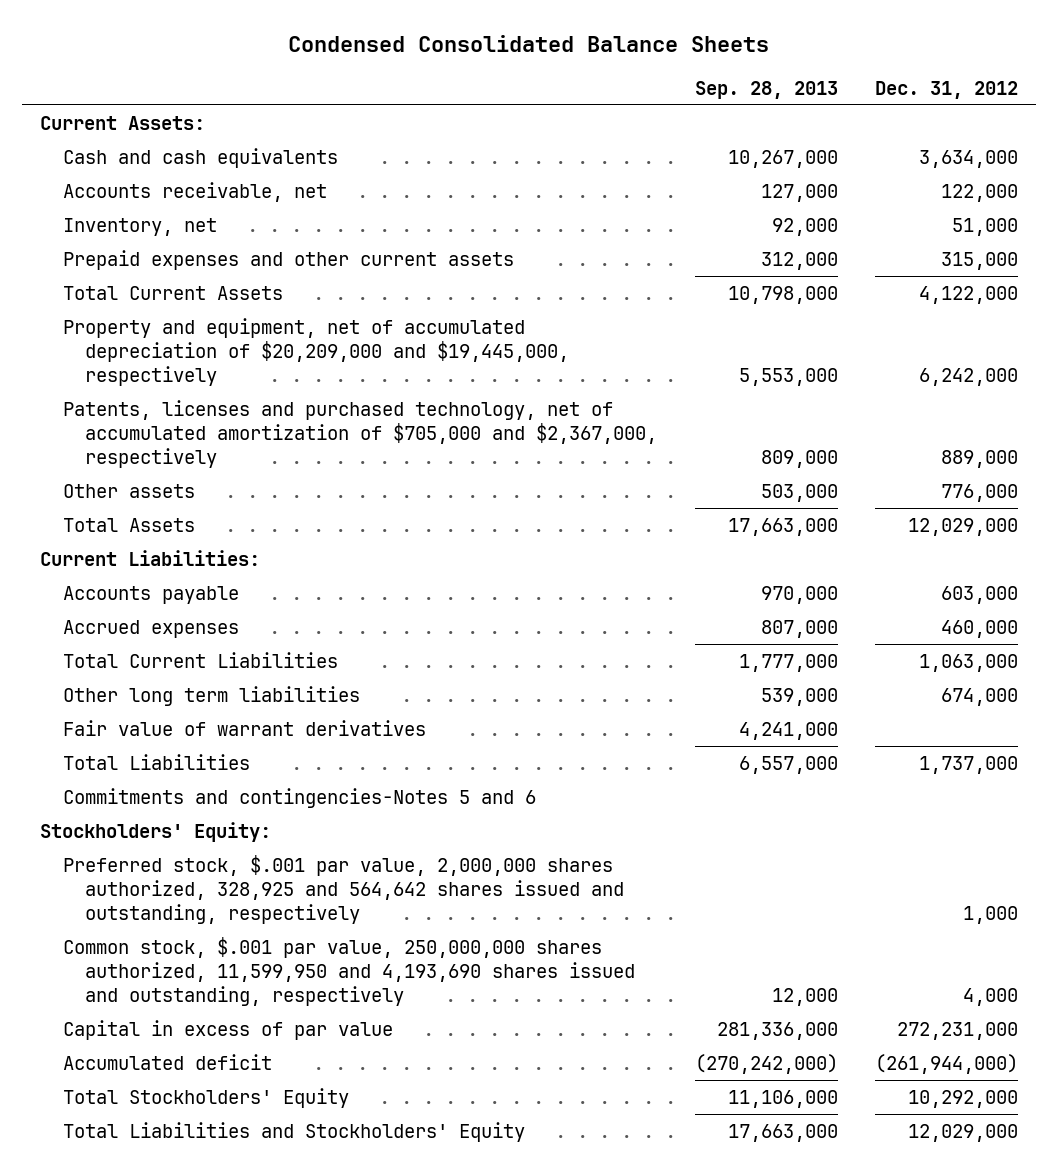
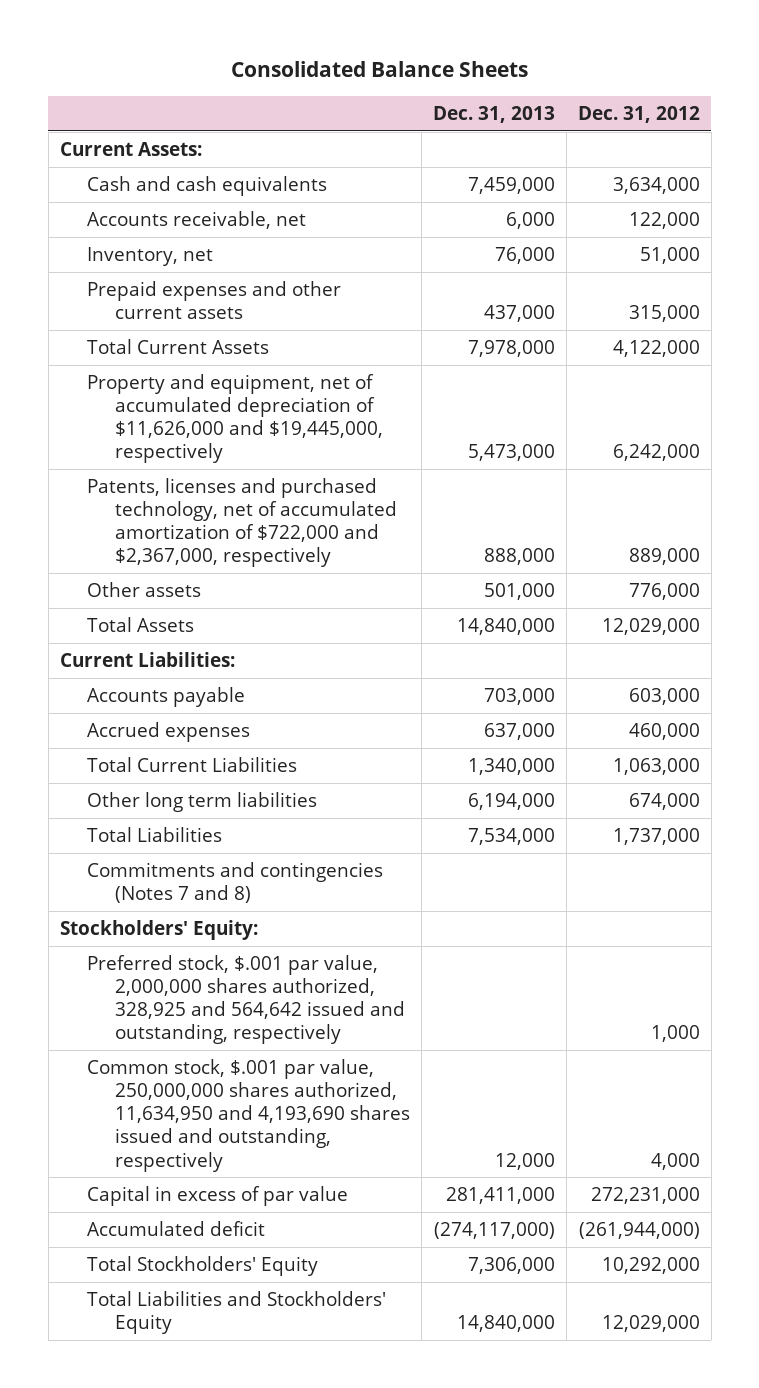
[288,34,770,52] Condensed Consolidated Balance Sheets -> [230,61,528,78] Consolidated Balance Sheets
[694,80,838,99] Sep. 28, 2013 -> none
none -> [432,105,555,123] Dec. 31, 2013
[62,318,570,386] Property and equipment, net of accumulated depreciation of $20,209,000 and $19,445,000, respectively -> [87,374,383,464] Property and equipment, net of accumulated depreciation of $11,626,000 and $19,445,000, respectively
[62,400,658,468] Patents, licenses and purchased technology, net of accumulated amortization of $705,000 and $2,367,000, respectively -> [87,478,397,568] Patents, licenses and purchased technology, net of accumulated amortization of $722,000 and $2,367,000, respectively
[62,720,426,737] Fair value of warrant derivatives -> none
[62,788,536,809] Commitments and contingencies-Notes 5 and 6 -> [87,862,384,904] Commitments and contingencies (Notes 7 and 8)
[62,855,625,924] Preferred stock, $.001 par value, 2,000,000 shares authorized, 328,925 and 564,642 shares issued and outstanding, respectively -> [87,955,405,1045] Preferred stock, $.001 par value, 2,000,000 shares authorized, 328,925 and 564,642 issued and outstanding, respectively
[62,937,636,1006] Common stock, $.001 par value, 250,000,000 shares authorized, 11,599,950 and 4,193,690 shares issued and outstanding, respectively -> [87,1059,410,1172] Common stock, $.001 par value, 250,000,000 shares authorized, 11,634,950 and 4,193,690 shares issued and outstanding, respectively

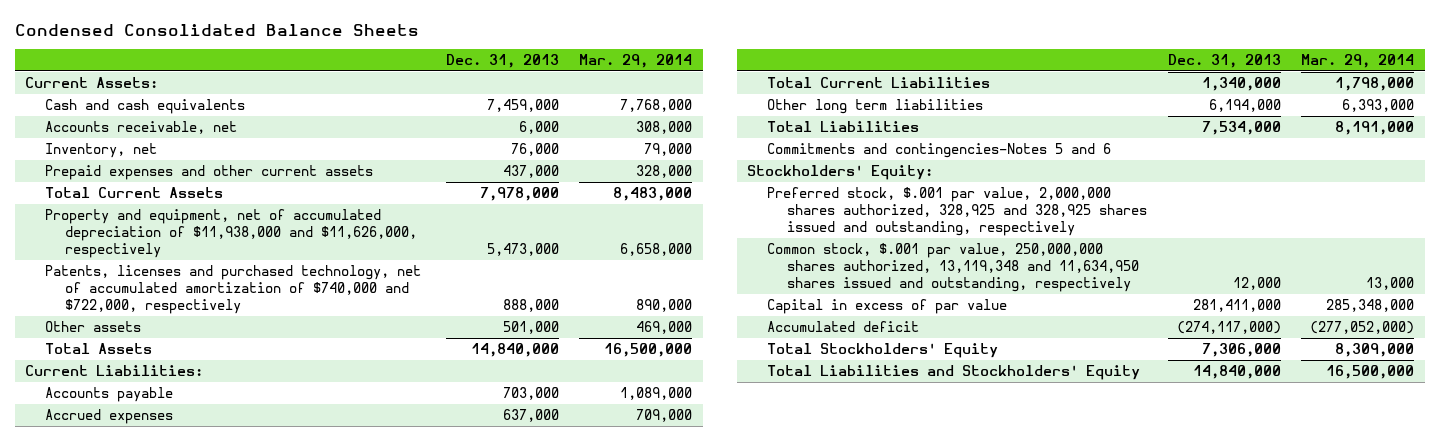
[230,61,528,78] Consolidated Balance Sheets -> [14,23,419,36] Condensed Consolidated Balance Sheets
[577,105,700,123] Dec. 31, 2012 -> none
none -> [579,54,693,69] Mar. 29, 2014
[87,374,383,464] Property and equipment, net of accumulated depreciation of $11,626,000 and $19,445,000, respectively -> [45,208,418,259] Property and equipment, net of accumulated depreciation of $11,938,000 and $11,626,000, respectively
[87,478,397,568] Patents, licenses and purchased technology, net of accumulated amortization of $722,000 and $2,367,000, respectively -> [45,264,422,315] Patents, licenses and purchased technology, net of accumulated amortization of $740,000 and $722,000, respectively
[87,862,384,904] Commitments and contingencies (Notes 7 and 8) -> [767,142,1112,158] Commitments and contingencies-Notes 5 and 6
[87,955,405,1045] Preferred stock, $.001 par value, 2,000,000 shares authorized, 328,925 and 564,642 issued and outstanding, respectively -> [767,186,1148,237] Preferred stock, $.001 par value, 2,000,000 shares authorized, 328,925 and 328,925 shares issued and outstanding, respectively
[87,1059,410,1172] Common stock, $.001 par value, 250,000,000 shares authorized, 11,634,950 and 4,193,690 shares issued and outstanding, respectively -> [767,242,1140,293] Common stock, $.001 par value, 250,000,000 shares authorized, 13,119,348 and 11,634,950 shares issued and outstanding, respectively

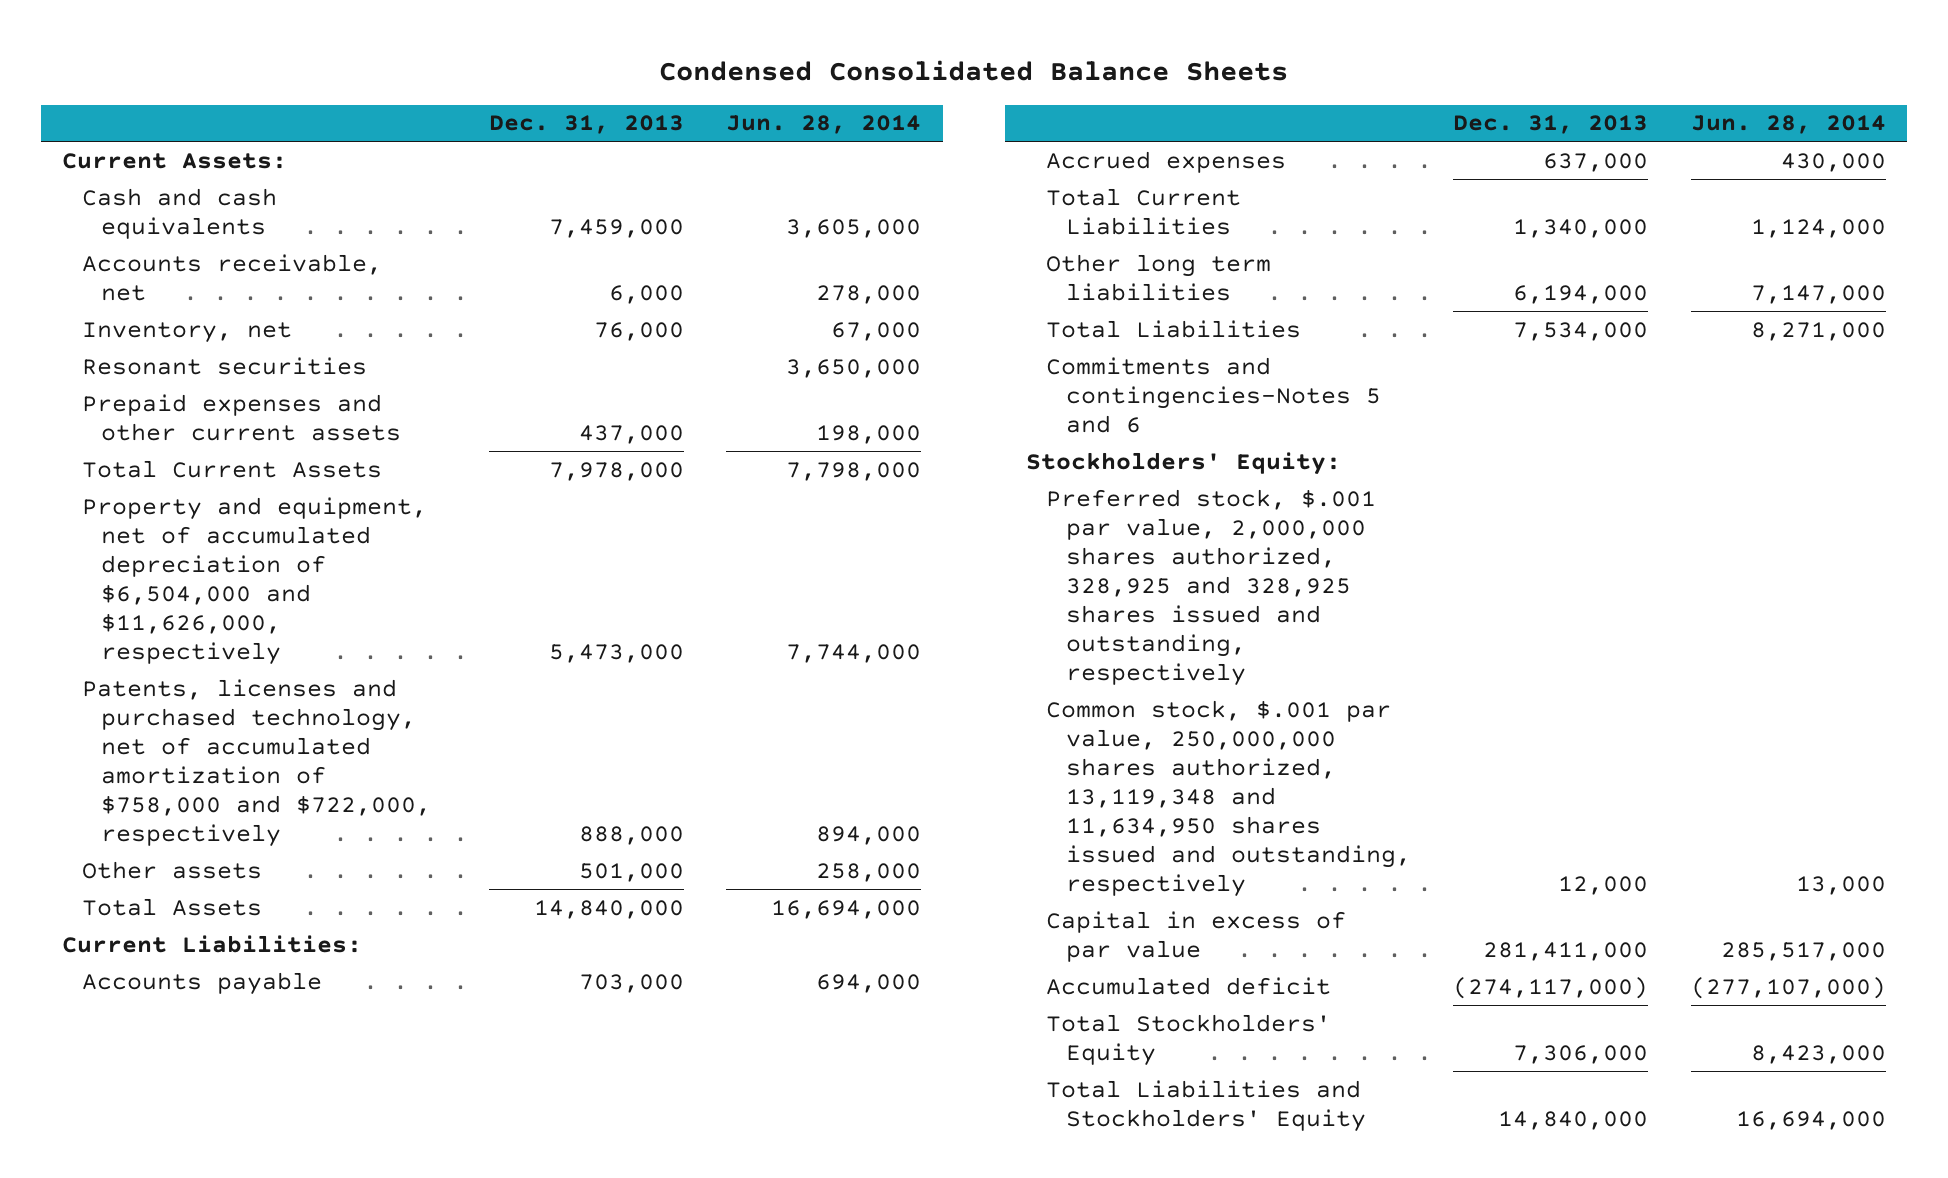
[579,54,693,69] Mar. 29, 2014 -> none
none -> [726,115,922,135] Jun. 28, 2014
none -> [81,356,367,375] Resonant securities
[45,208,418,259] Property and equipment, net of accumulated depreciation of $11,938,000 and $11,626,000, respectively -> [81,496,427,666] Property and equipment, net of accumulated depreciation of $6,504,000 and $11,626,000, respectively
[45,264,422,315] Patents, licenses and purchased technology, net of accumulated amortization of $740,000 and $722,000, respectively -> [81,678,432,848] Patents, licenses and purchased technology, net of accumulated amortization of $758,000 and $722,000, respectively

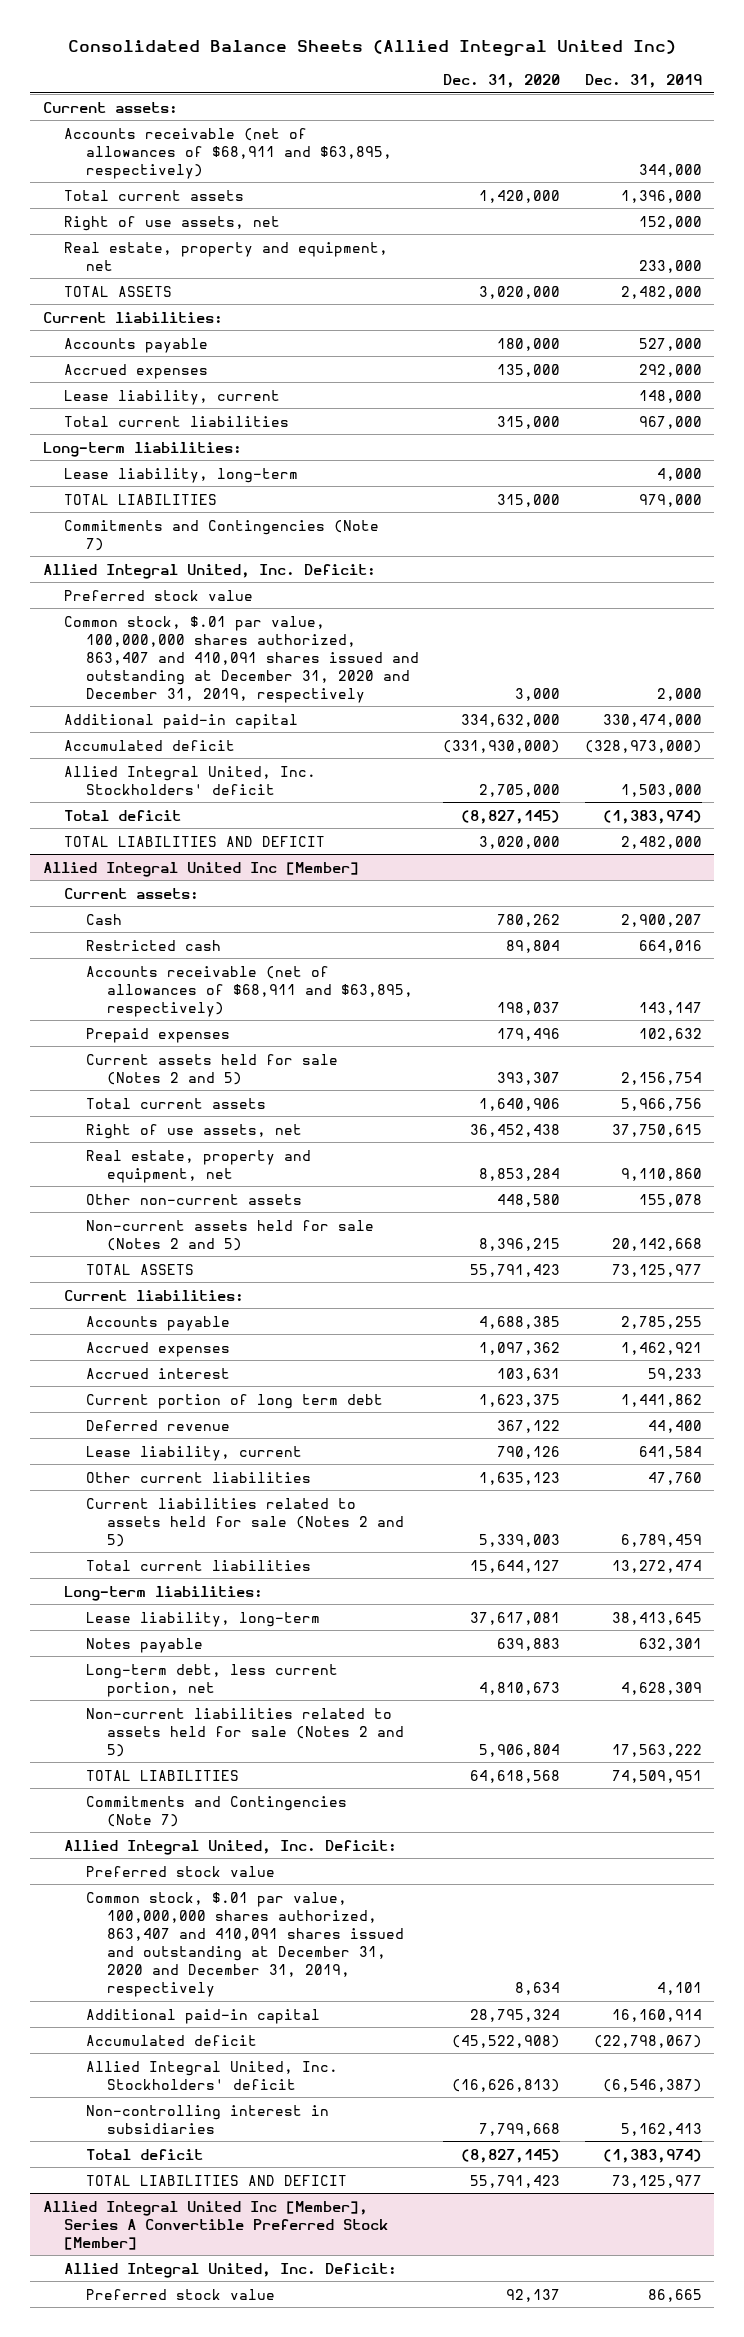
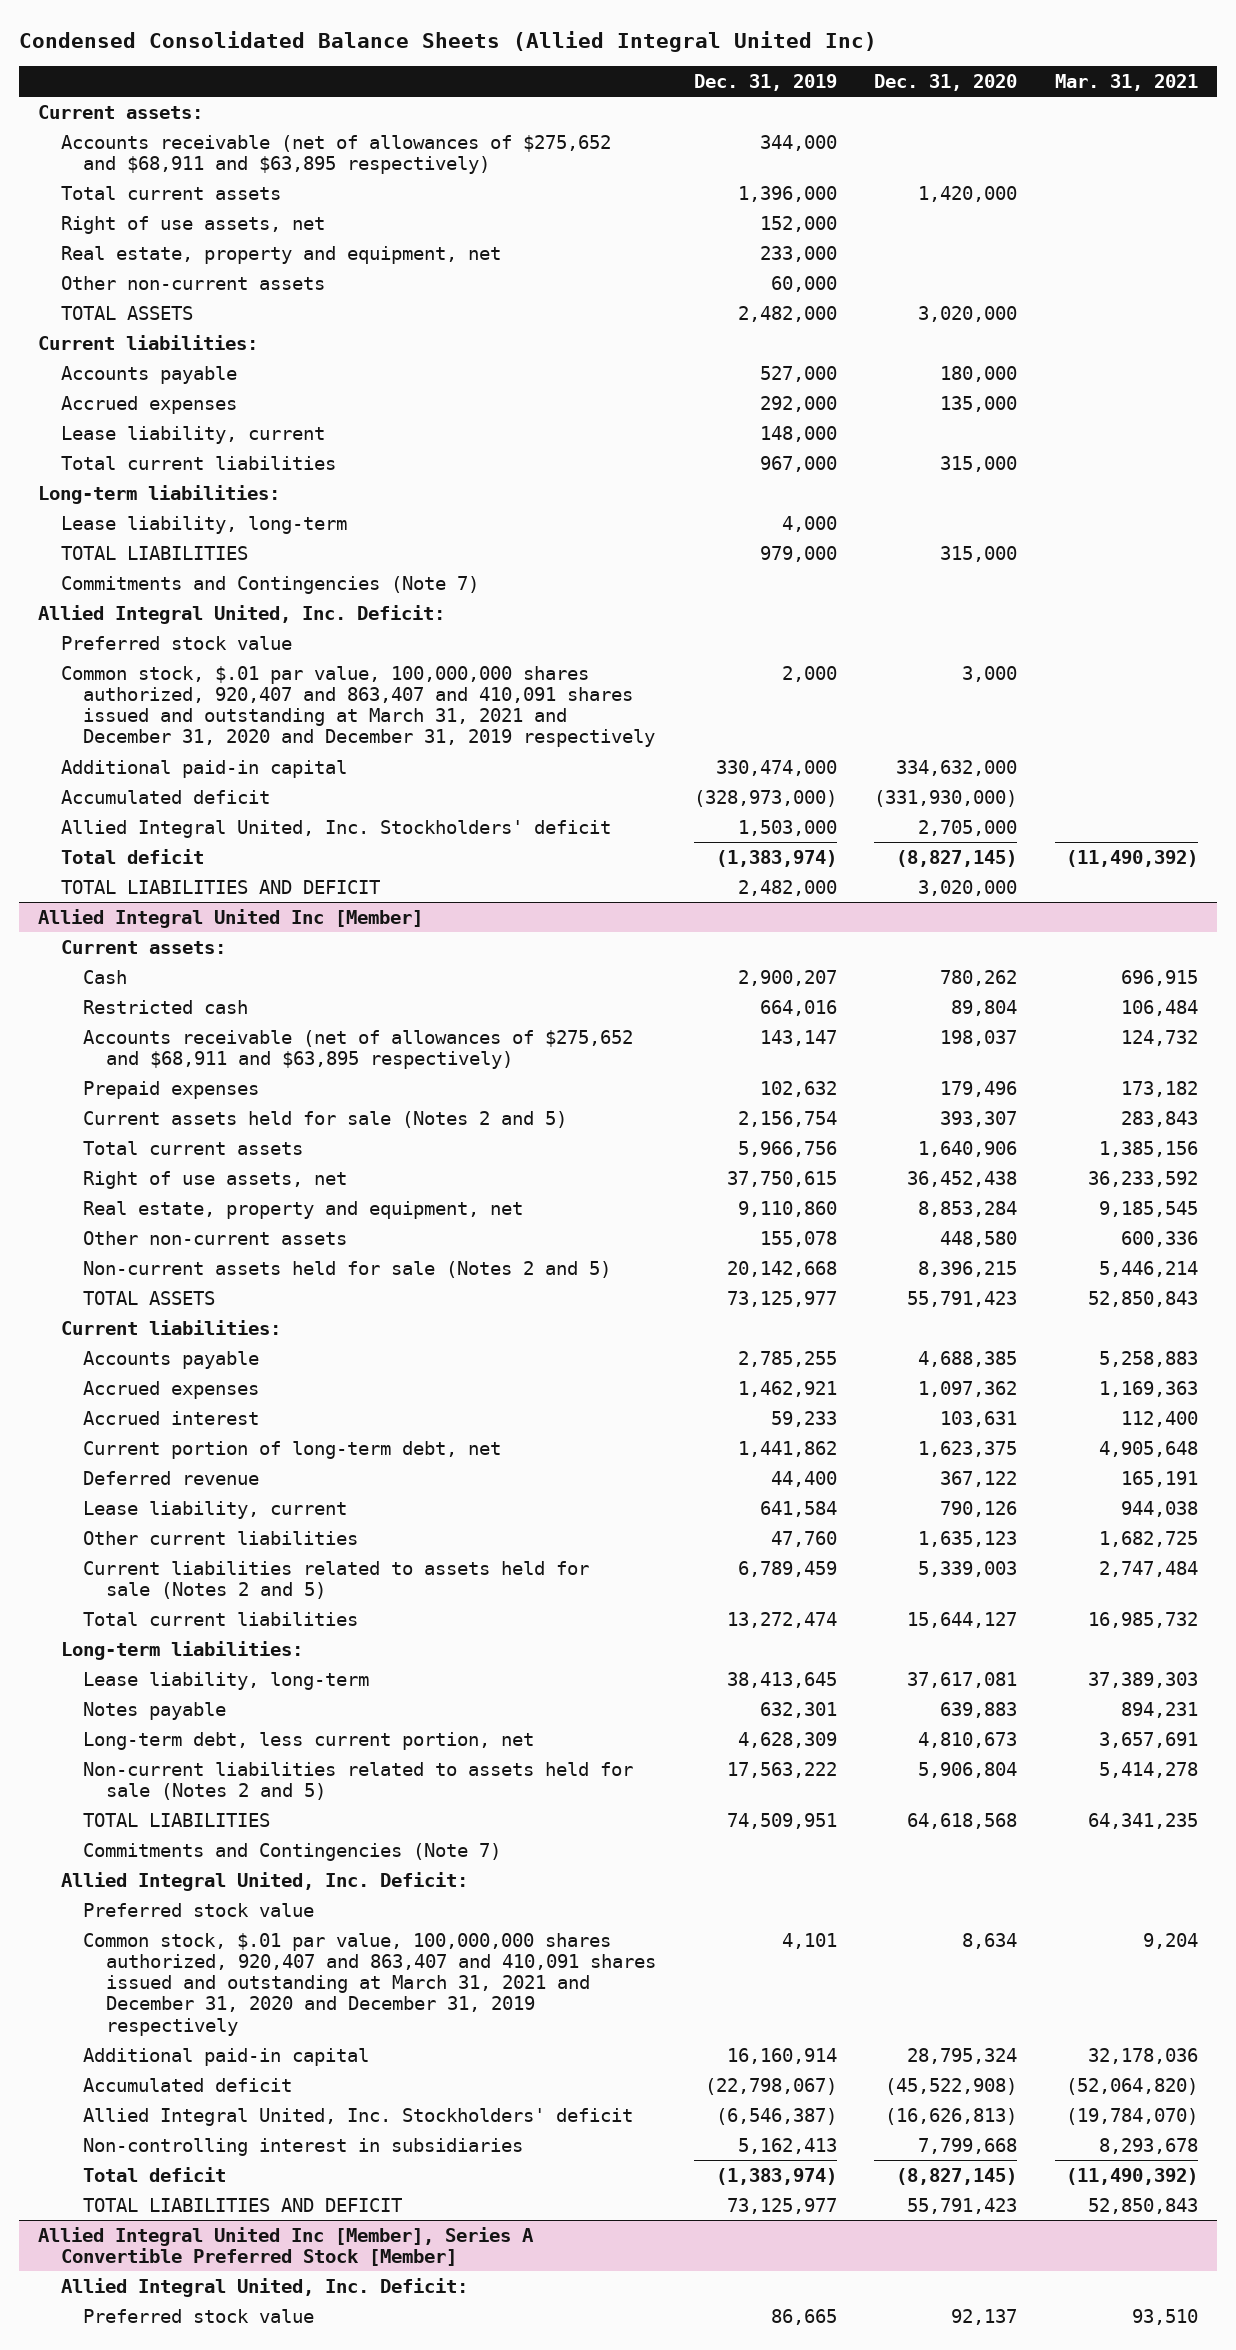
[68,40,677,57] Consolidated Balance Sheets (Allied Integral United Inc) -> [19,30,878,52] Condensed Consolidated Balance Sheets (Allied Integral United Inc)
none -> [1054,73,1198,91] Mar. 31, 2021
[64,127,392,179] Accounts receivable (net of allowances of $68,911 and $63,895, respectively) -> [60,134,611,175] Accounts receivable (net of allowances of $275,652 and $68,911 and $63,895 respectively)
none -> [60,275,325,290] Other non-current assets
[64,615,419,703] Common stock, $.01 par value, 100,000,000 shares authorized, 863,407 and 410,091 shares issued and outstanding at December 31, 2020 and December 31, 2019, respectively -> [60,665,656,748] Common stock, $.01 par value, 100,000,000 shares authorized, 920,407 and 863,407 and 410,091 shares issued and outstanding at March 31, 2021 and December 31, 2020 and December 31, 2019 respectively
[85,965,413,1017] Accounts receivable (net of allowances of $68,911 and $63,895, respectively) -> [83,1029,634,1070] Accounts receivable (net of allowances of $275,652 and $68,911 and $63,895 respectively)
[85,1393,383,1409] Current portion of long term debt -> [83,1440,502,1459] Current portion of long-term debt, net
[85,1891,404,1997] Common stock, $.01 par value, 100,000,000 shares authorized, 863,407 and 410,091 shares issued and outstanding at December 31, 2020 and December 31, 2019, respectively -> [83,1932,656,2036] Common stock, $.01 par value, 100,000,000 shares authorized, 920,407 and 863,407 and 410,091 shares issued and outstanding at March 31, 2021 and December 31, 2020 and December 31, 2019 respectively

